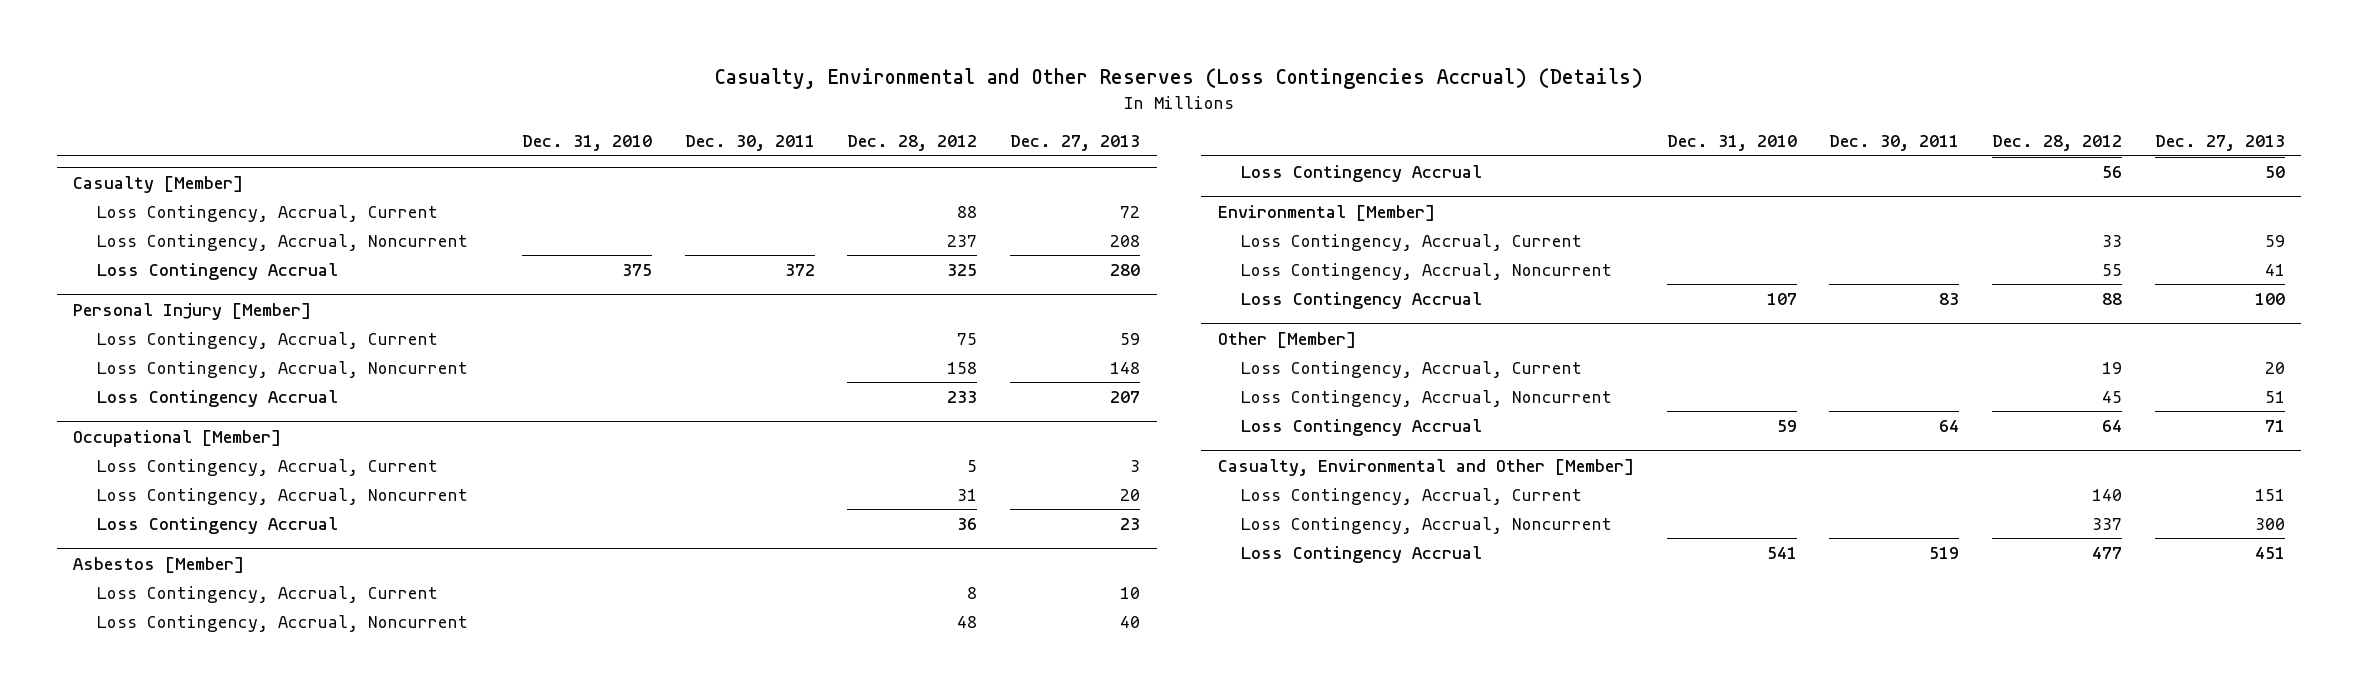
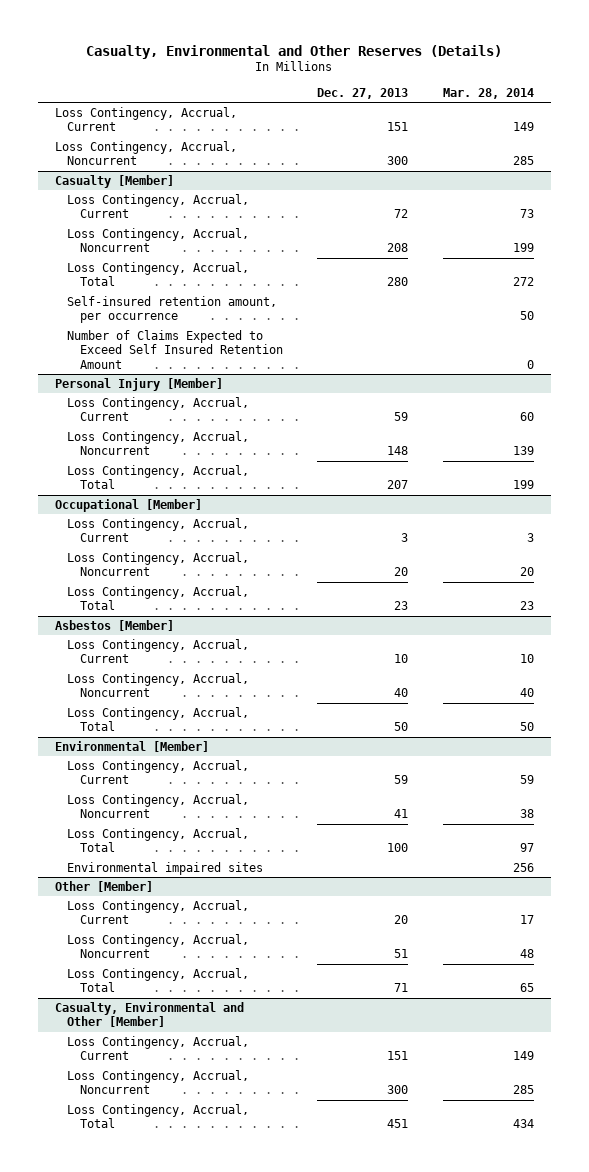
[714,68,1643,90] Casualty, Environmental and Other Reserves (Loss Contingencies Accrual) (Details) -> [86,44,503,59] Casualty, Environmental and Other Reserves (Details)
[521,135,652,152] Dec. 31, 2010 -> none
[684,135,815,152] Dec. 30, 2011 -> none
[847,135,978,152] Dec. 28, 2012 -> none
none -> [442,87,534,99] Mar. 28, 2014
none -> [54,106,237,132] Loss Contingency, Accrual, Current
none -> [54,140,237,166] Loss Contingency, Accrual, Noncurrent
[96,262,338,280] Loss Contingency Accrual -> [67,261,250,287] Loss Contingency, Accrual, Total
none -> [67,295,278,324] Self-insured retention amount, per occurrence
none -> [67,329,283,369] Number of Claims Expected to Exceed Self Insured Retention Amount
[96,389,338,407] Loss Contingency Accrual -> [67,464,250,490] Loss Contingency, Accrual, Total
[96,516,338,534] Loss Contingency Accrual -> [67,585,250,611] Loss Contingency, Accrual, Total
[1241,164,1483,182] Loss Contingency Accrual -> [67,706,250,732] Loss Contingency, Accrual, Total
[1241,291,1483,309] Loss Contingency Accrual -> [67,827,250,853] Loss Contingency, Accrual, Total
none -> [67,861,264,875] Environmental impaired sites
[1241,418,1483,436] Loss Contingency Accrual -> [67,967,250,993] Loss Contingency, Accrual, Total
[1241,545,1483,563] Loss Contingency Accrual -> [67,1103,250,1129] Loss Contingency, Accrual, Total

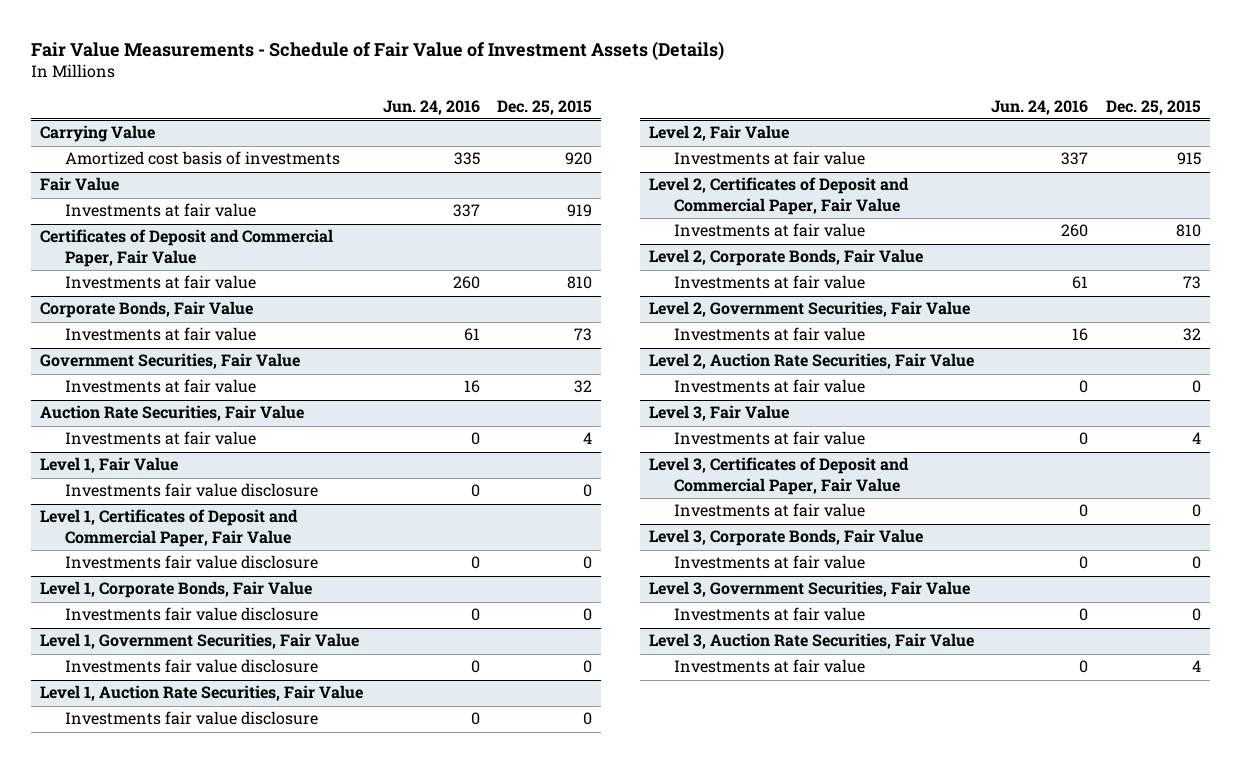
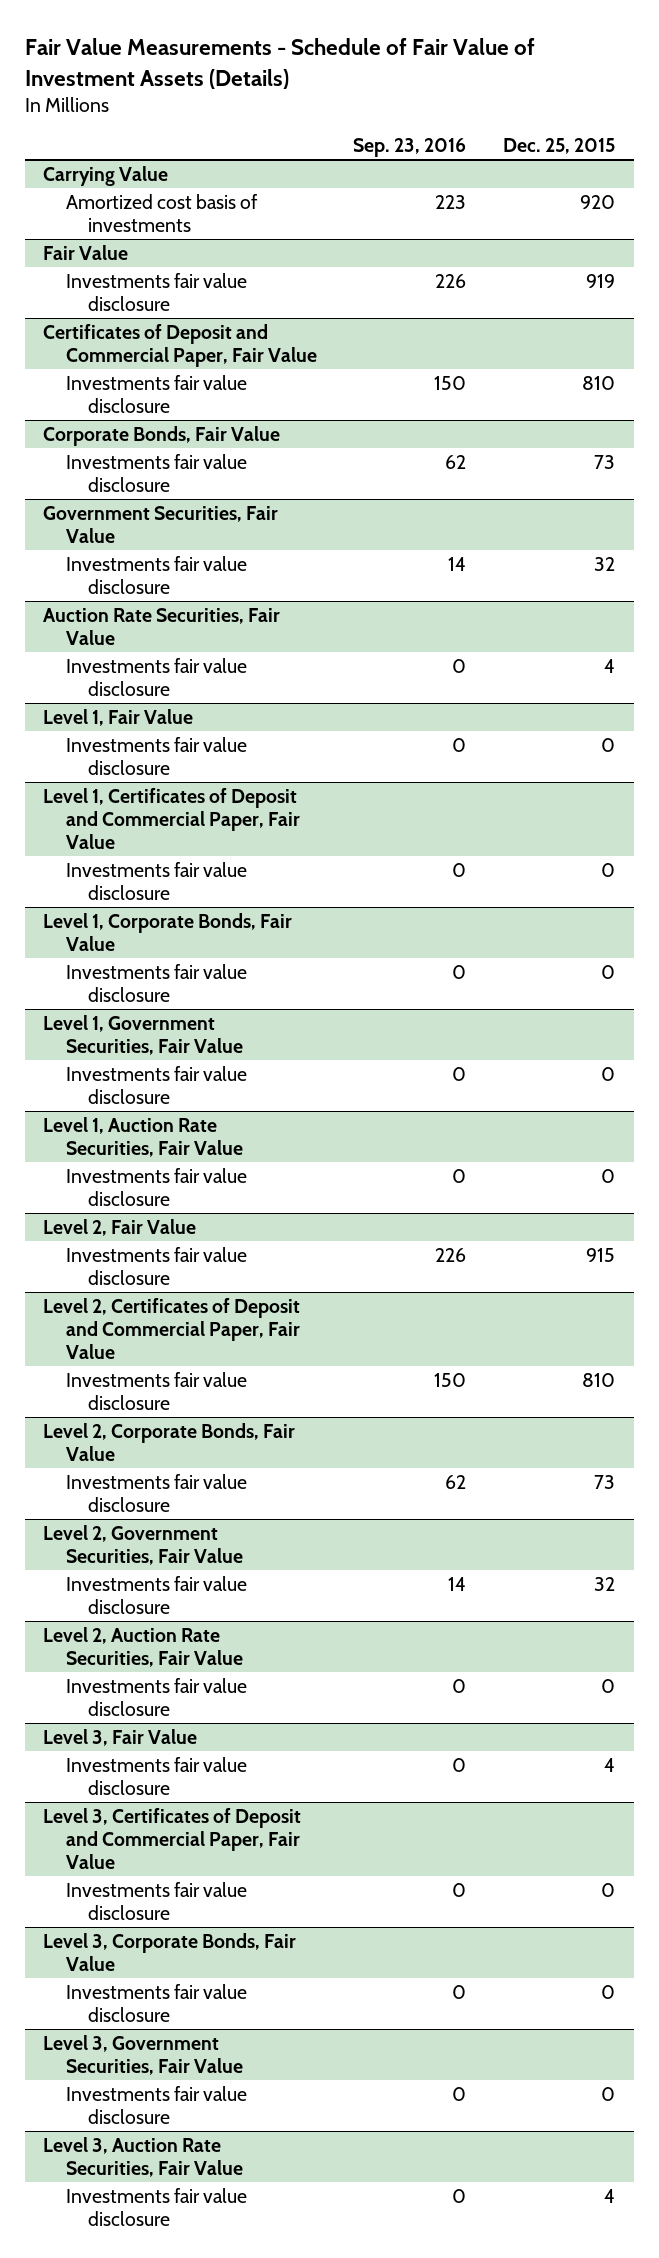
[382,99,480,115] Jun. 24, 2016 -> none
none -> [353,138,467,158] Sep. 23, 2016
[65,203,257,218] Investments at fair value -> [65,272,247,311] Investments fair value disclosure
[65,275,257,290] Investments at fair value -> [65,374,247,413] Investments fair value disclosure
[65,327,257,342] Investments at fair value -> [65,453,247,492] Investments fair value disclosure
[65,379,257,394] Investments at fair value -> [65,555,247,594] Investments fair value disclosure
[65,431,257,446] Investments at fair value -> [65,657,247,696] Investments fair value disclosure
[674,151,866,166] Investments at fair value -> [65,1246,247,1285] Investments fair value disclosure
[674,223,866,238] Investments at fair value -> [65,1371,247,1410] Investments fair value disclosure
[674,275,866,290] Investments at fair value -> [65,1473,247,1512] Investments fair value disclosure
[674,327,866,342] Investments at fair value -> [65,1575,247,1614] Investments fair value disclosure
[674,379,866,394] Investments at fair value -> [65,1677,247,1716] Investments fair value disclosure
[674,431,866,446] Investments at fair value -> [65,1756,247,1795] Investments fair value disclosure
[674,503,866,518] Investments at fair value -> [65,1881,247,1920] Investments fair value disclosure
[674,555,866,570] Investments at fair value -> [65,1983,247,2022] Investments fair value disclosure
[674,607,866,622] Investments at fair value -> [65,2085,247,2124] Investments fair value disclosure
[674,659,866,674] Investments at fair value -> [65,2187,247,2226] Investments fair value disclosure

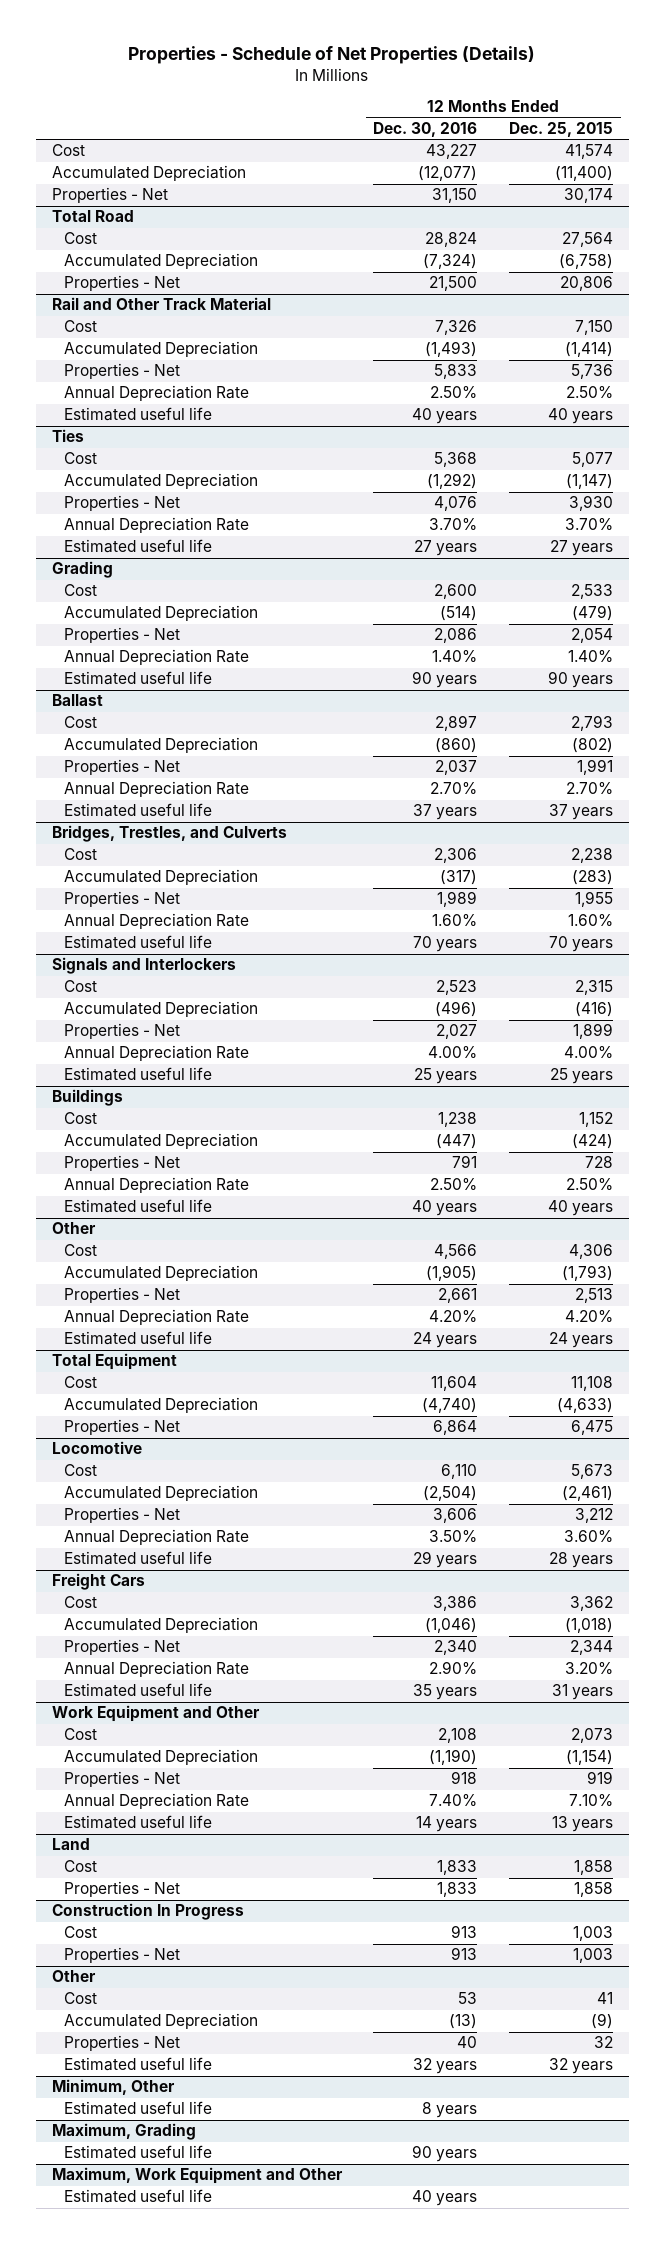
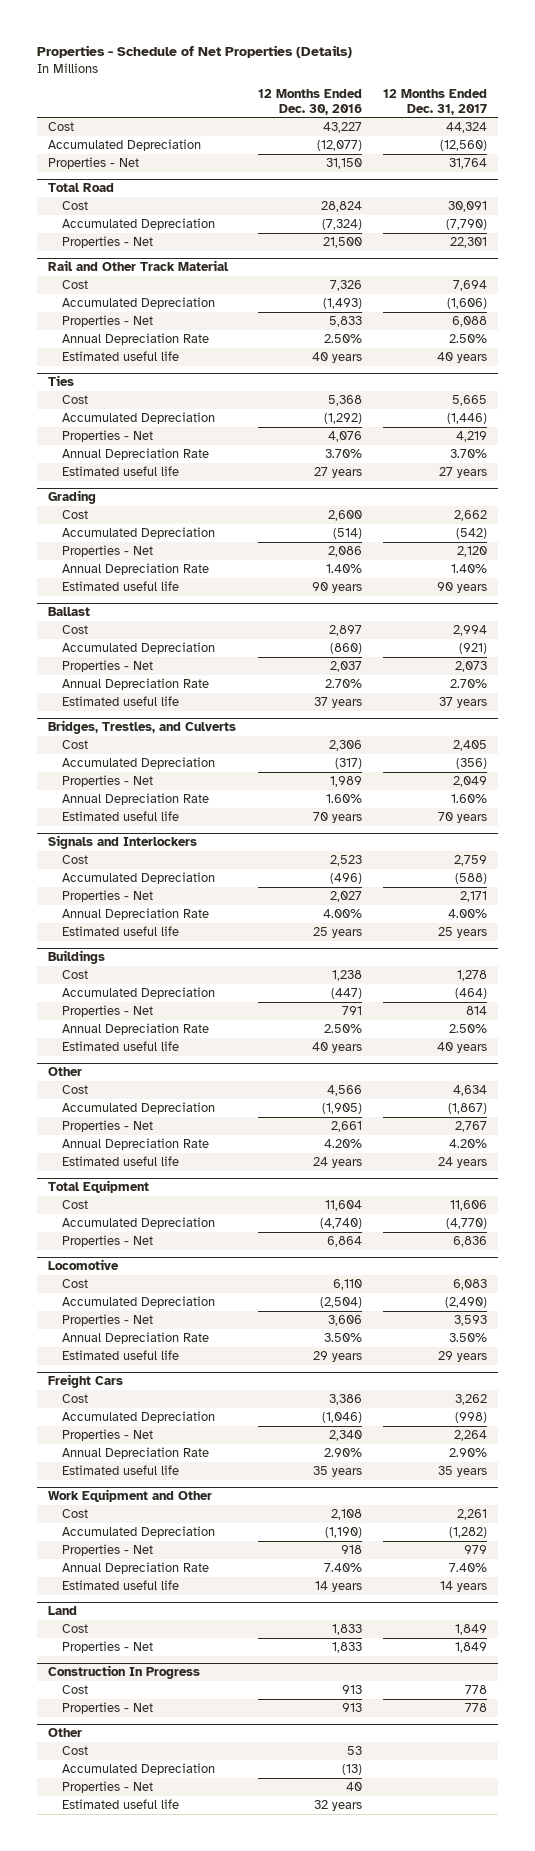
[508,122,613,138] Dec. 25, 2015 -> none
none -> [383,89,488,115] 12 Months Ended Dec. 31, 2017
[51,2079,175,2096] Minimum, Other -> none
[64,2101,213,2116] Estimated useful life -> none
[51,2123,196,2141] Maximum, Grading -> none
[64,2145,213,2160] Estimated useful life -> none
[51,2167,343,2185] Maximum, Work Equipment and Other -> none
[64,2189,213,2204] Estimated useful life -> none

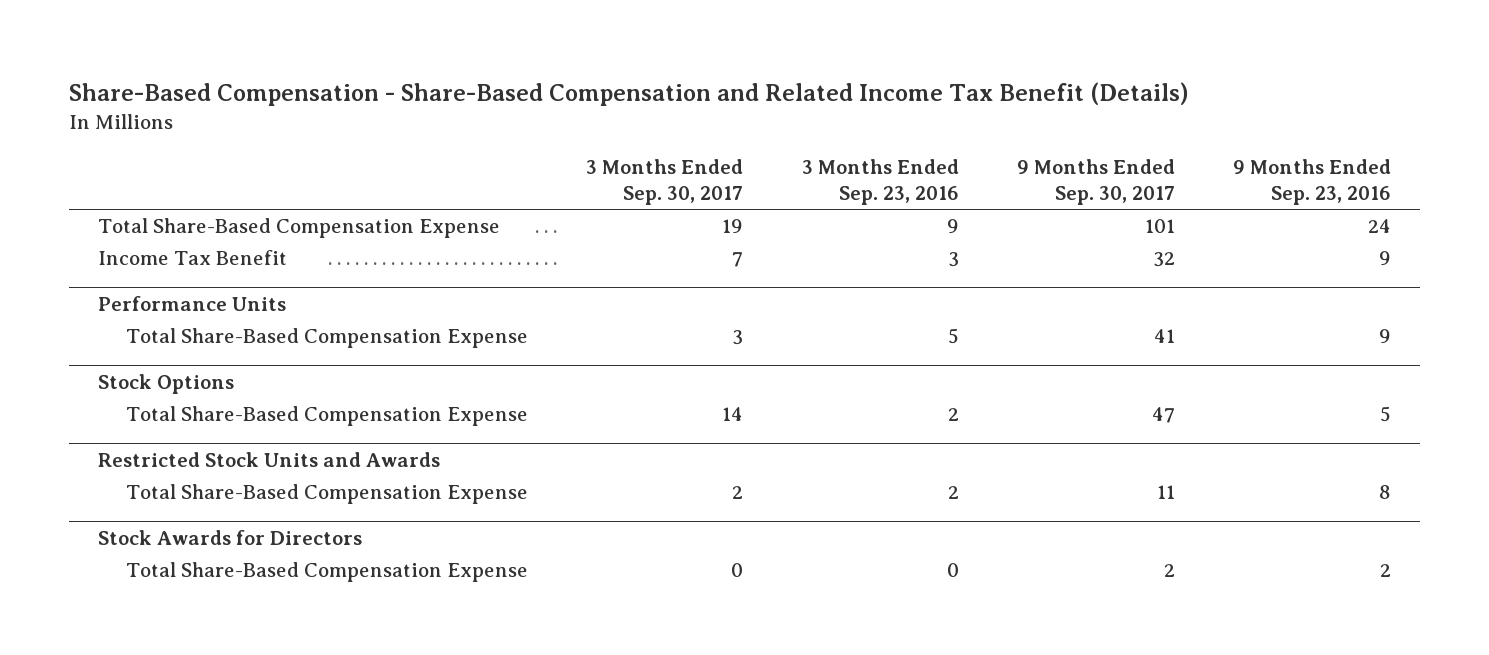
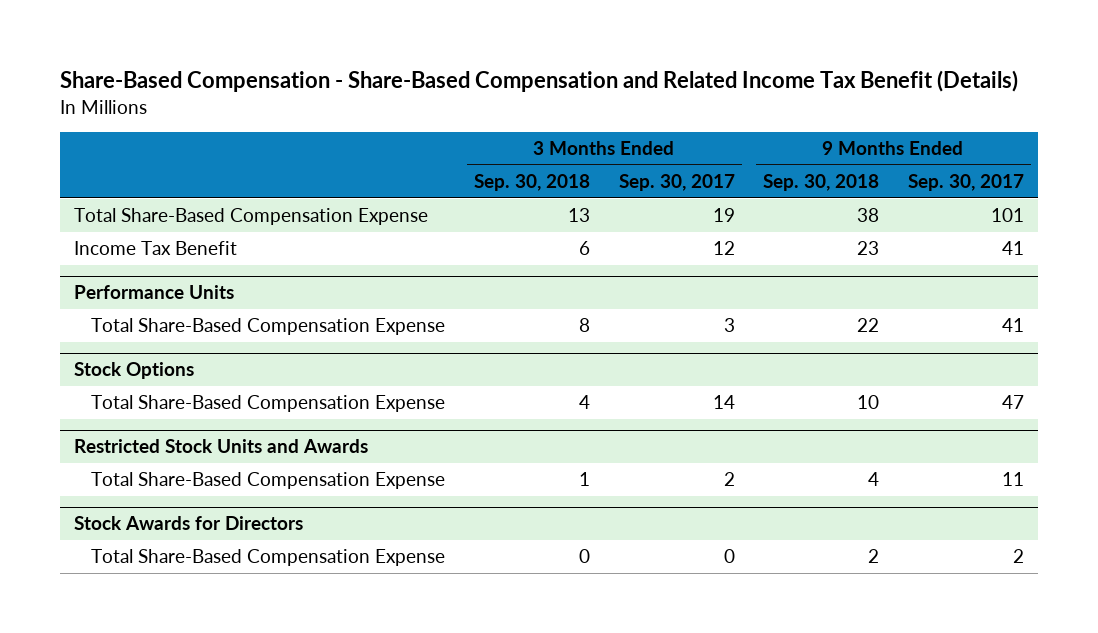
[801,158,959,206] 3 Months Ended Sep. 23, 2016 -> none
[1233,158,1392,206] 9 Months Ended Sep. 23, 2016 -> none
none -> [473,173,590,191] Sep. 30, 2018
none -> [763,173,880,191] Sep. 30, 2018
[732,252,744,268] 7 -> [712,241,735,256] 12
[1152,252,1175,268] 32 -> [1001,241,1024,256] 41

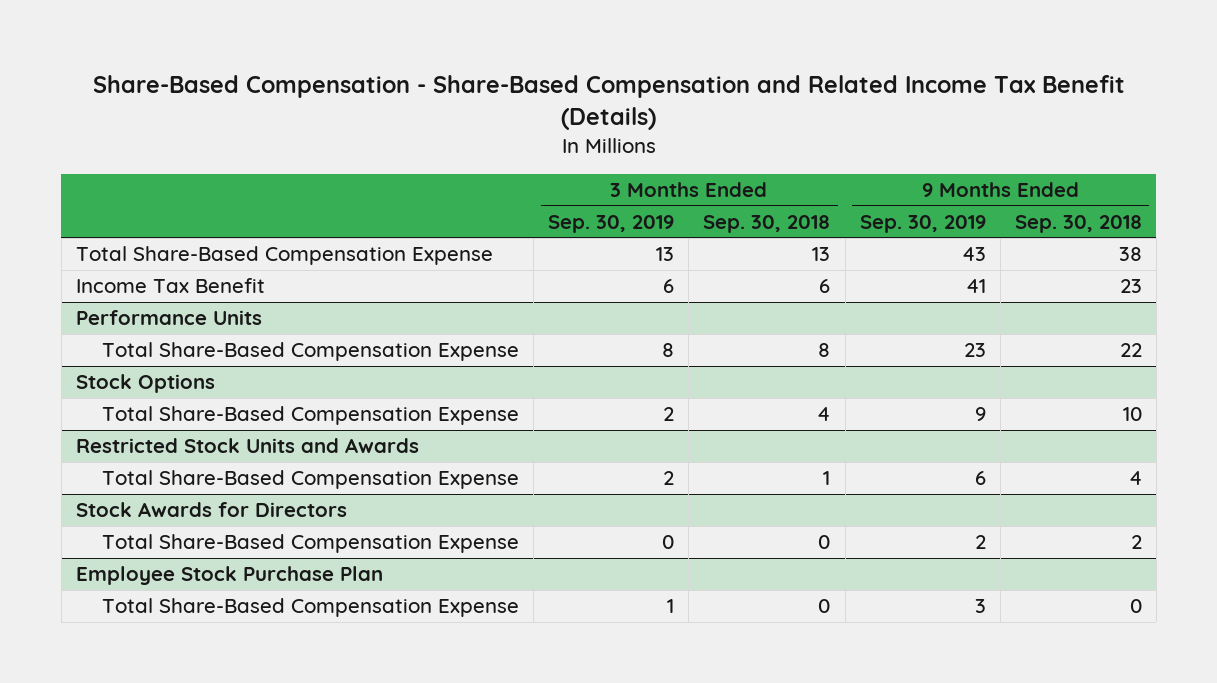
[618,173,735,191] Sep. 30, 2017 -> none
[907,173,1024,191] Sep. 30, 2017 -> none
none -> [548,214,675,233] Sep. 30, 2019
none -> [859,214,986,233] Sep. 30, 2019
none -> [75,566,383,586] Employee Stock Purchase Plan
none -> [102,598,520,618] Total Share-Based Compensation Expense

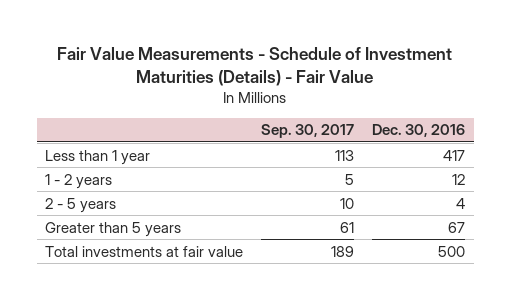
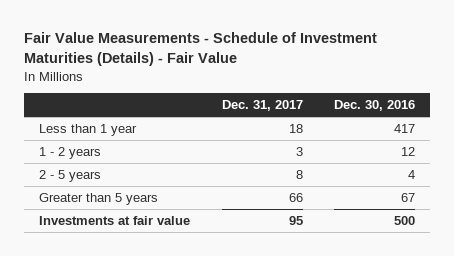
[261,124,355,139] Sep. 30, 2017 -> none
none -> [221,100,303,112] Dec. 31, 2017
[45,245,244,257] Total investments at fair value -> [39,215,191,225] Investments at fair value

